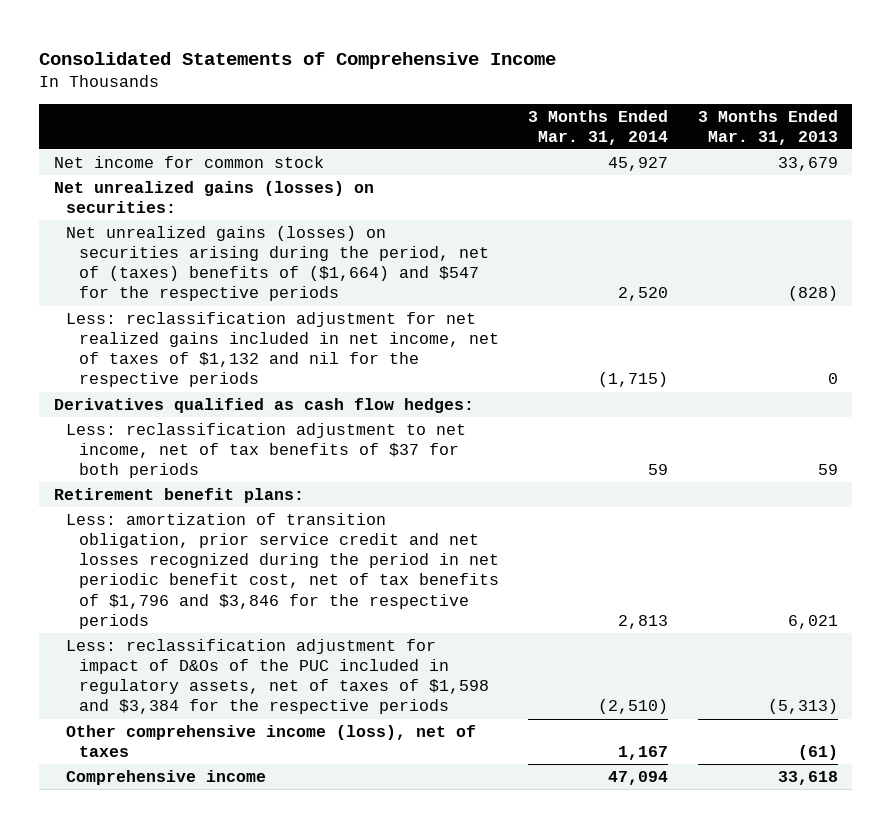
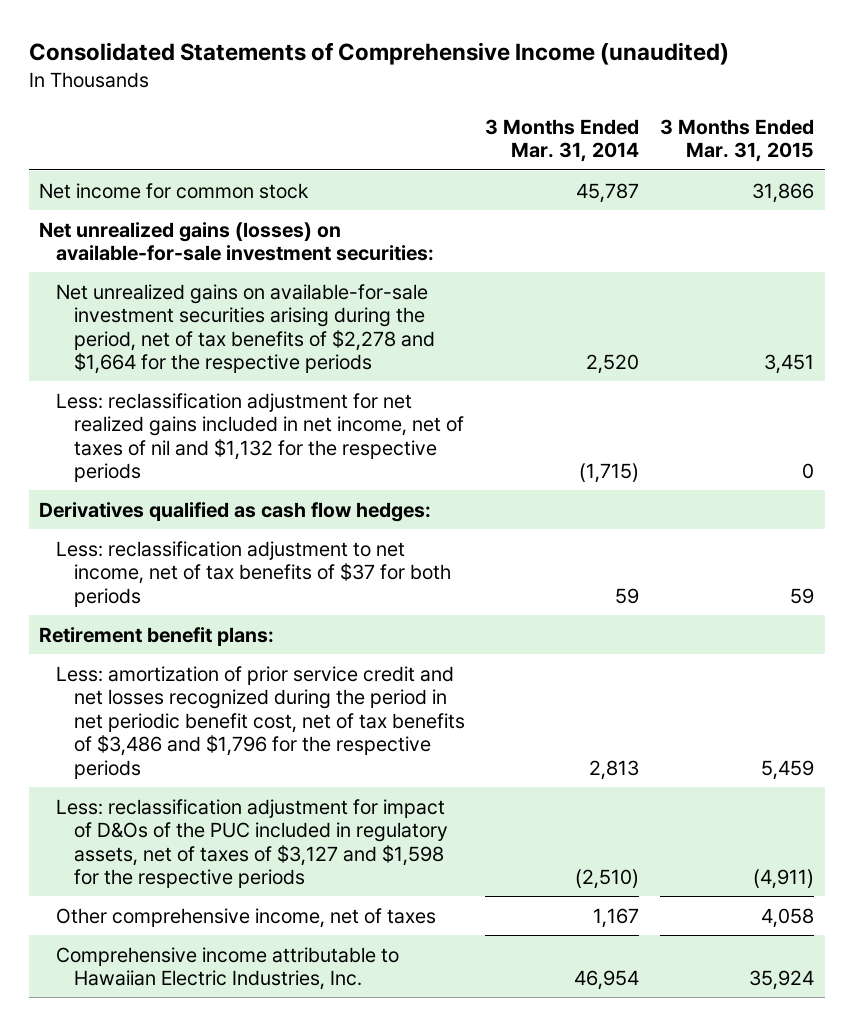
[38,51,556,69] Consolidated Statements of Comprehensive Income -> [28,42,729,66] Consolidated Statements of Comprehensive Income (unaudited)
[697,109,838,145] 3 Months Ended Mar. 31, 2013 -> none
none -> [660,118,815,163] 3 Months Ended Mar. 31, 2015
[608,157,669,172] 45,927 -> [576,182,640,203] 45,787
[53,181,374,214] Net unrealized gains (losses) on securities: -> [39,221,435,262] Net unrealized gains (losses) on available-for-sale investment securities:
[66,226,489,302] Net unrealized gains (losses) on securities arising during the period, net of (taxes) benefits of ($1,664) and $547 for the respective periods -> [56,283,435,375] Net unrealized gains on available-for-sale investment securities arising during the period, net of tax benefits of $2,278 and $1,664 for the respective periods
[66,312,499,388] Less: reclassification adjustment for net realized gains included in net income, net of taxes of $1,132 and nil for the respective periods -> [56,392,464,483] Less: reclassification adjustment for net realized gains included in net income, net of taxes of nil and $1,132 for the respective periods
[66,513,499,629] Less: amortization of transition obligation, prior service credit and net losses recognized during the period in net periodic benefit cost, net of tax benefits of $1,796 and $3,846 for the respective periods -> [56,665,465,779] Less: amortization of prior service credit and net losses recognized during the period in net periodic benefit cost, net of tax benefits of $3,486 and $1,796 for the respective periods
[66,639,489,715] Less: reclassification adjustment for impact of D&Os of the PUC included in regulatory assets, net of taxes of $1,598 and $3,384 for the respective periods -> [56,798,448,889] Less: reclassification adjustment for impact of D&Os of the PUC included in regulatory assets, net of taxes of $3,127 and $1,598 for the respective periods
[66,725,477,758] Other comprehensive income (loss), net of taxes -> [56,907,437,928] Other comprehensive income, net of taxes
[66,770,267,786] Comprehensive income -> [56,946,400,991] Comprehensive income attributable to Hawaiian Electric Industries, Inc.
[608,771,669,786] 47,094 -> [574,970,640,991] 46,954

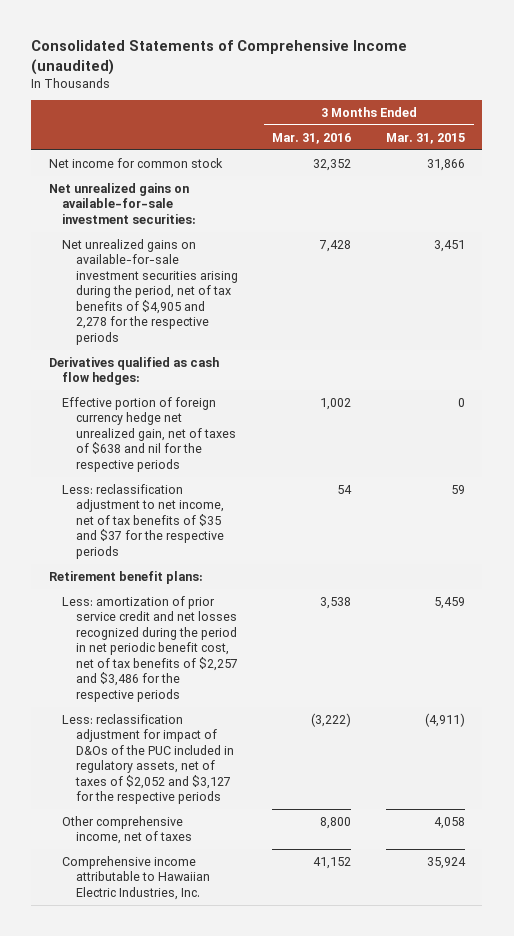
[485,118,640,163] 3 Months Ended Mar. 31, 2014 -> none
none -> [272,132,352,144] Mar. 31, 2016
[56,392,464,483] Less: reclassification adjustment for net realized gains included in net income, net of taxes of nil and $1,132 for the respective periods -> none
[39,221,435,262] Net unrealized gains (losses) on available-for-sale investment securities: -> [48,182,197,224] Net unrealized gains on available-for-sale investment securities:
[56,283,435,375] Net unrealized gains on available-for-sale investment securities arising during the period, net of tax benefits of $2,278 and $1,664 for the respective periods -> [62,238,238,345] Net unrealized gains on available-for-sale investment securities arising during the period, net of tax benefits of $4,905 and 2,278 for the respective periods
none -> [62,396,236,472] Effective portion of foreign currency hedge net unrealized gain, net of taxes of $638 and nil for the respective periods
[56,540,451,607] Less: reclassification adjustment to net income, net of tax benefits of $37 for both periods -> [62,483,224,559] Less: reclassification adjustment to net income, net of tax benefits of $35 and $37 for the respective periods
[56,665,465,779] Less: amortization of prior service credit and net losses recognized during the period in net periodic benefit cost, net of tax benefits of $3,486 and $1,796 for the respective periods -> [62,595,238,702] Less: amortization of prior service credit and net losses recognized during the period in net periodic benefit cost, net of tax benefits of $2,257 and $3,486 for the respective periods
[56,798,448,889] Less: reclassification adjustment for impact of D&Os of the PUC included in regulatory assets, net of taxes of $3,127 and $1,598 for the respective periods -> [62,713,234,805] Less: reclassification adjustment for impact of D&Os of the PUC included in regulatory assets, net of taxes of $2,052 and $3,127 for the respective periods

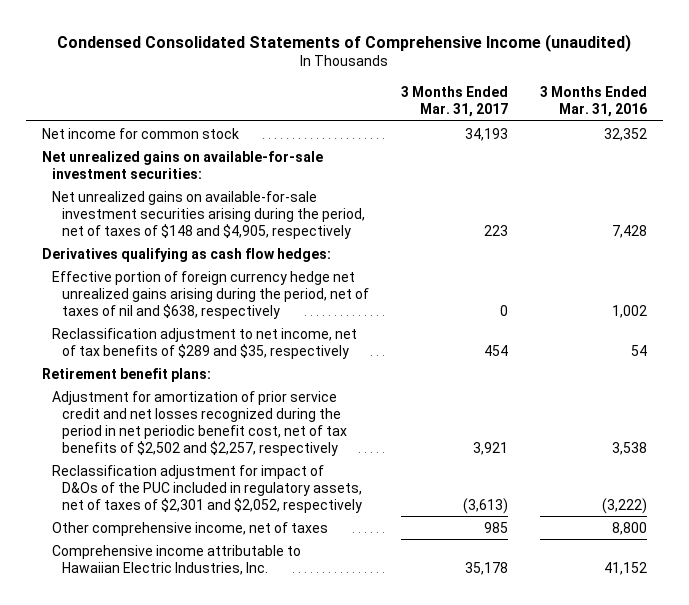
[31,39,408,75] Consolidated Statements of Comprehensive Income (unaudited) -> [57,33,632,52] Condensed Consolidated Statements of Comprehensive Income (unaudited)
[385,132,465,144] Mar. 31, 2015 -> none
none -> [401,85,509,117] 3 Months Ended Mar. 31, 2017
[62,238,238,345] Net unrealized gains on available-for-sale investment securities arising during the period, net of tax benefits of $4,905 and 2,278 for the respective periods -> [52,190,366,239] Net unrealized gains on available-for-sale investment securities arising during the period, net of taxes of $148 and $4,905, respectively
[48,356,219,386] Derivatives qualified as cash flow hedges: -> [42,247,332,262] Derivatives qualifying as cash flow hedges:
[62,396,236,472] Effective portion of foreign currency hedge net unrealized gain, net of taxes of $638 and nil for the respective periods -> [52,270,370,319] Effective portion of foreign currency hedge net unrealized gains arising during the period, net of taxes of nil and $638, respectively
[62,483,224,559] Less: reclassification adjustment to net income, net of tax benefits of $35 and $37 for the respective periods -> [52,327,358,359] Reclassification adjustment to net income, net of tax benefits of $289 and $35, respectively
[62,595,238,702] Less: amortization of prior service credit and net losses recognized during the period in net periodic benefit cost, net of tax benefits of $2,257 and $3,486 for the respective periods -> [52,390,348,456] Adjustment for amortization of prior service credit and net losses recognized during the period in net periodic benefit cost, net of tax benefits of $2,502 and $2,257, respectively
[62,713,234,805] Less: reclassification adjustment for impact of D&Os of the PUC included in regulatory assets, net of taxes of $2,052 and $3,127 for the respective periods -> [52,464,363,513] Reclassification adjustment for impact of D&Os of the PUC included in regulatory assets, net of taxes of $2,301 and $2,052, respectively

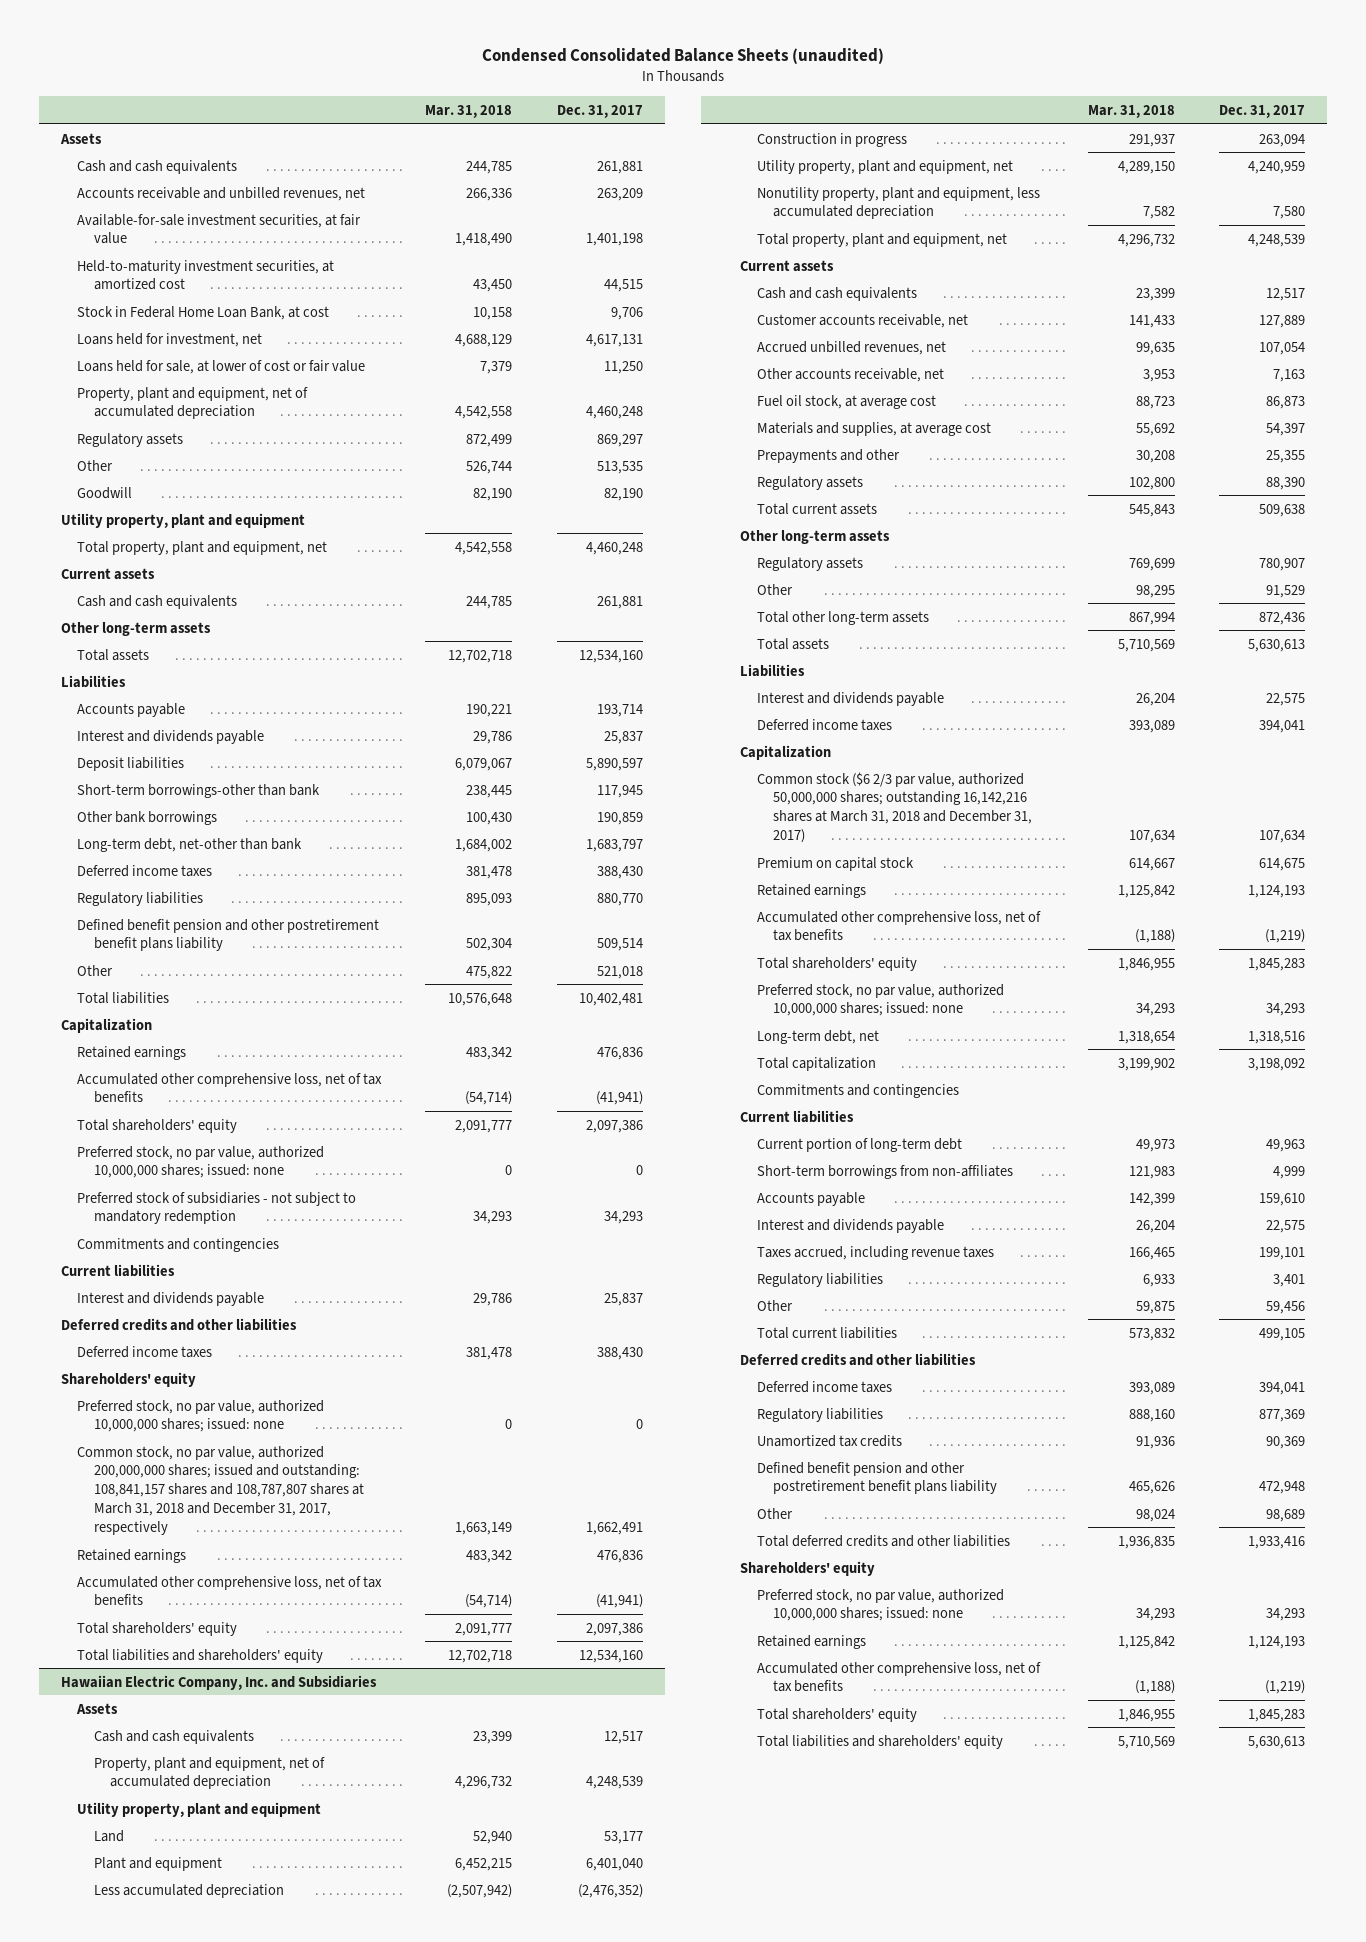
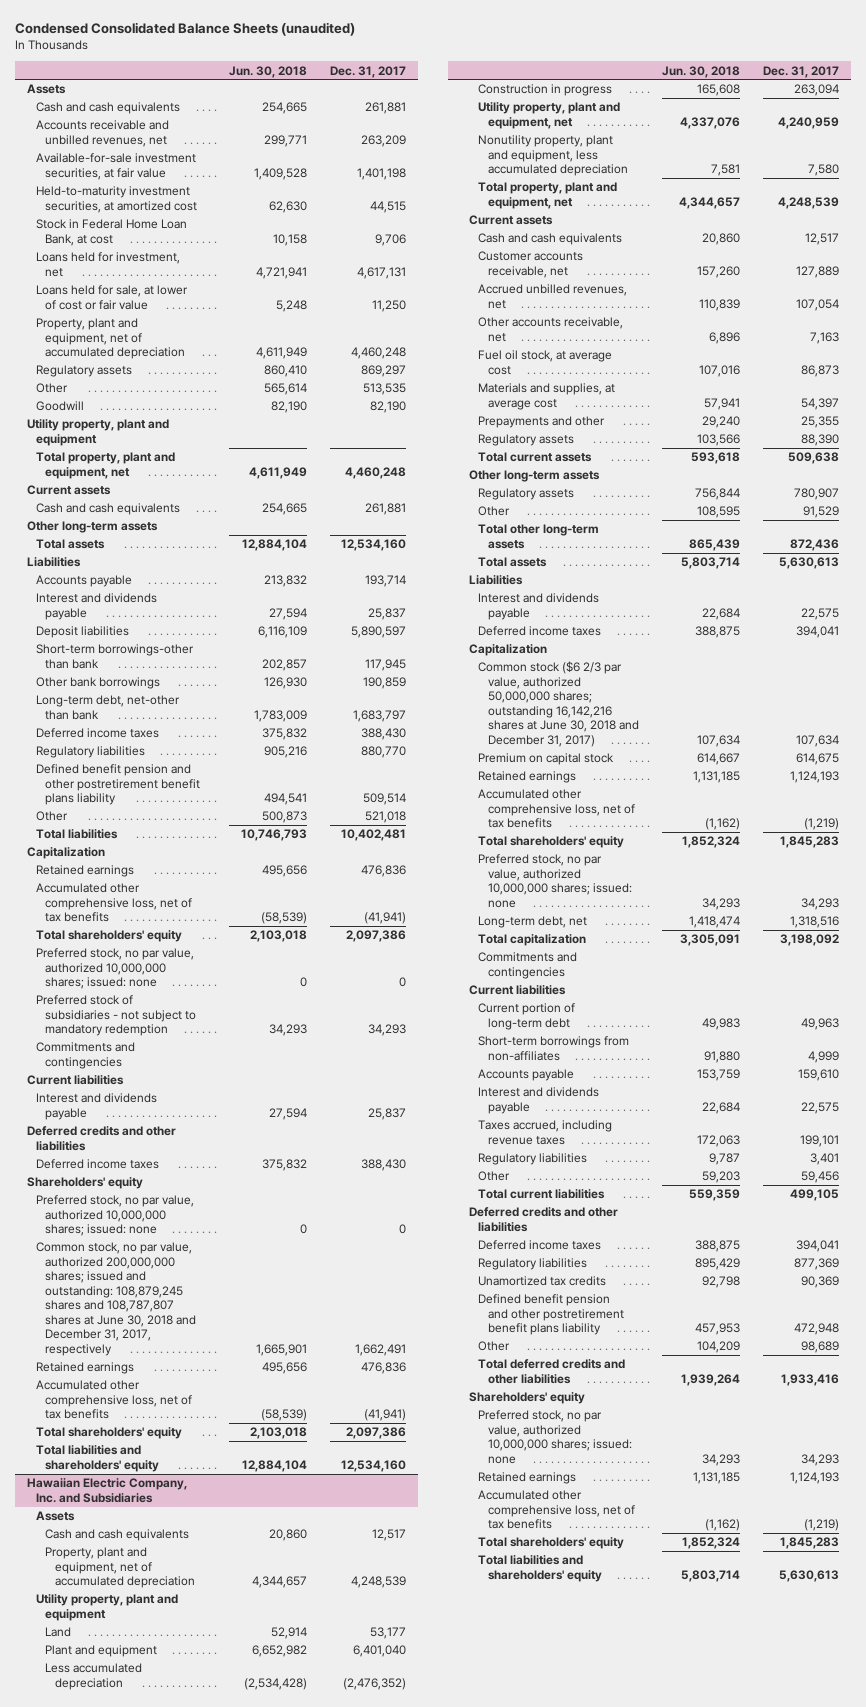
[425,104,513,118] Mar. 31, 2018 -> none
none -> [229,65,308,78] Jun. 30, 2018
[77,1445,364,1535] Common stock, no par value, authorized 200,000,000 shares; issued and outstanding: 108,841,157 shares and 108,787,807 shares at March 31, 2018 and December 31, 2017, respectively -> [35,1242,197,1356] Common stock, no par value, authorized 200,000,000 shares; issued and outstanding: 108,879,245 shares and 108,787,807 shares at June 30, 2018 and December 31, 2017, respectively
[756,771,1033,843] Common stock ($6 2/3 par value, authorized 50,000,000 shares; outstanding 16,142,216 shares at March 31, 2018 and December 31, 2017) -> [478,661,639,747] Common stock ($6 2/3 par value, authorized 50,000,000 shares; outstanding 16,142,216 shares at June 30, 2018 and December 31, 2017)

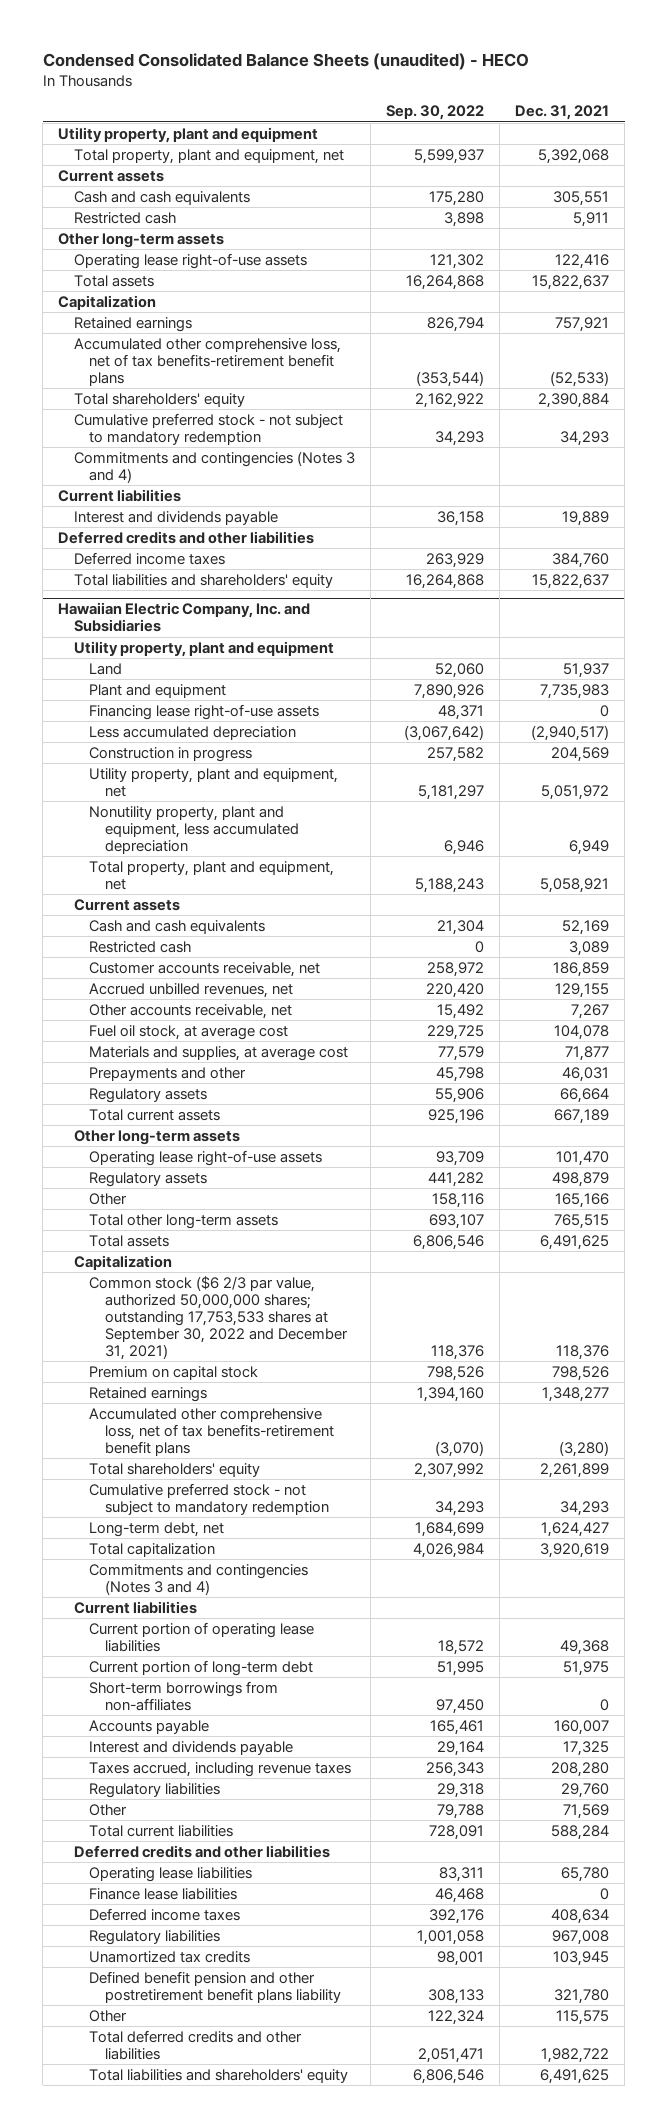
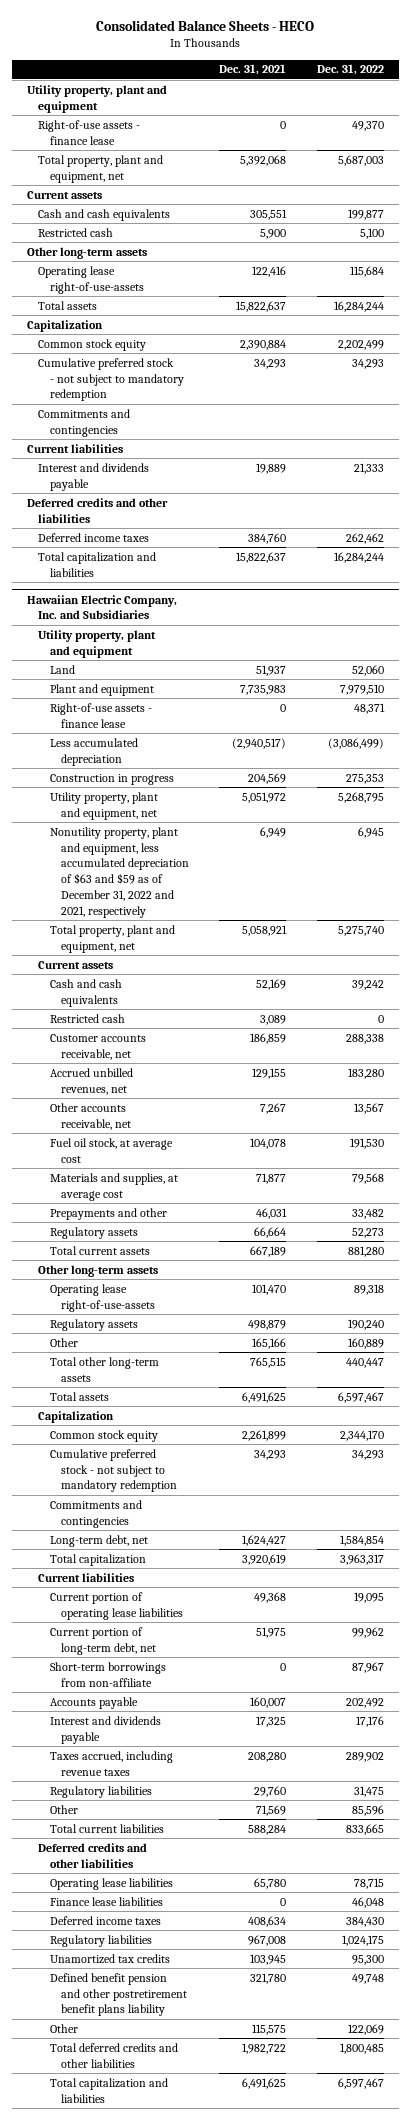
[42,52,529,70] Condensed Consolidated Balance Sheets (unaudited) - HECO -> [96,19,315,31] Consolidated Balance Sheets - HECO
[386,105,485,121] Sep. 30, 2022 -> none
none -> [316,64,384,76] Dec. 31, 2022
none -> [38,119,141,145] Right-of-use assets - finance lease
[573,211,610,227] 5,911 -> [260,228,287,239] 5,900
[73,252,307,269] Operating lease right-of-use assets -> [38,265,144,294] Operating lease right-of-use-assets
[73,316,192,332] Retained earnings -> none
[73,337,341,386] Accumulated other comprehensive loss, net of tax benefits-retirement benefit plans -> none
[73,392,245,407] Total shareholders' equity -> [38,338,147,351] Common stock equity
[73,450,355,483] Commitments and contingencies (Notes 3 and 4) -> [38,408,131,437] Commitments and contingencies
[73,573,333,588] Total liabilities and shareholders' equity -> [38,551,157,577] Total capitalization and liabilities
[89,703,320,720] Financing lease right-of-use assets -> [49,702,152,728] Right-of-use assets - finance lease
[89,805,300,854] Nonutility property, plant and equipment, less accumulated depreciation -> [49,826,189,918] Nonutility property, plant and equipment, less accumulated depreciation of $63 and $59 as of December 31, 2022 and 2021, respectively
[89,1149,323,1166] Operating lease right-of-use assets -> [49,1283,155,1312] Operating lease right-of-use-assets
[89,1275,349,1360] Common stock ($6 2/3 par value, authorized 50,000,000 shares; outstanding 17,753,533 shares at September 30, 2022 and December 31, 2021) -> none
[89,1365,259,1380] Premium on capital stock -> none
[89,1386,208,1402] Retained earnings -> none
[89,1407,335,1456] Accumulated other comprehensive loss, net of tax benefits-retirement benefit plans -> none
[89,1462,261,1477] Total shareholders' equity -> [49,1429,158,1442] Common stock equity
none -> [49,1499,142,1528] Commitments and contingencies
[89,1563,309,1595] Commitments and contingencies (Notes 3 and 4) -> none
[89,1659,314,1676] Current portion of long-term debt -> [49,1626,156,1655] Current portion of long-term debt, net
[89,1680,279,1711] Short-term borrowings from non-affiliates -> [49,1661,166,1687] Short-term borrowings from non-affiliate
[89,2068,349,2083] Total liabilities and shareholders' equity -> [49,2077,168,2103] Total capitalization and liabilities

